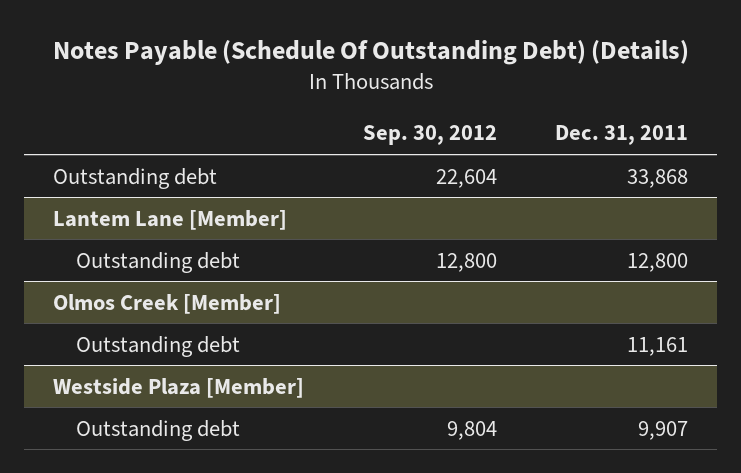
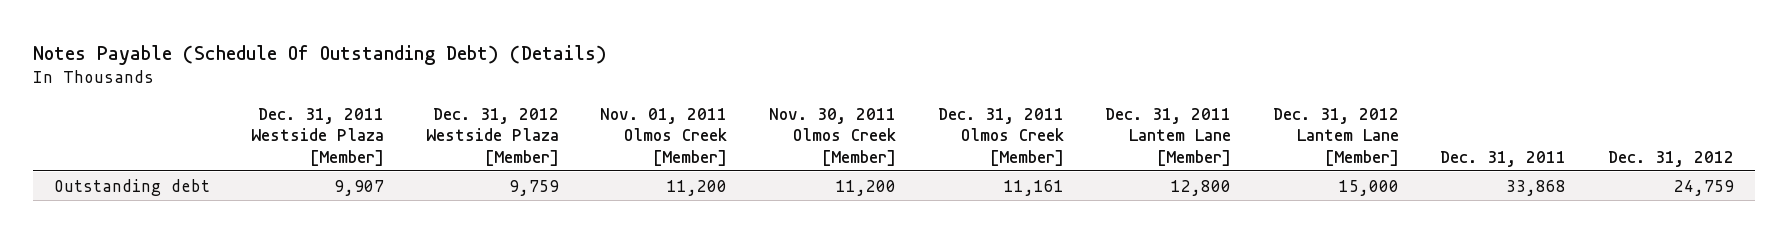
[362,125,497,146] Sep. 30, 2012 -> none
none -> [251,107,385,166] Dec. 31, 2011 Westside Plaza [Member]
none -> [425,107,559,166] Dec. 31, 2012 Westside Plaza [Member]
none -> [600,107,728,166] Nov. 01, 2011 Olmos Creek [Member]
none -> [769,107,897,166] Nov. 30, 2011 Olmos Creek [Member]
none -> [937,107,1064,166] Dec. 31, 2011 Olmos Creek [Member]
none -> [1105,107,1232,166] Dec. 31, 2011 Lantem Lane [Member]
none -> [1272,107,1399,166] Dec. 31, 2012 Lantem Lane [Member]
none -> [1607,150,1734,167] Dec. 31, 2012
[53,209,288,230] Lantem Lane [Member] -> none
[75,251,240,273] Outstanding debt -> none
[53,293,282,314] Olmos Creek [Member] -> none
[75,335,240,357] Outstanding debt -> none
[53,377,305,398] Westside Plaza [Member] -> none
[75,419,240,441] Outstanding debt -> none

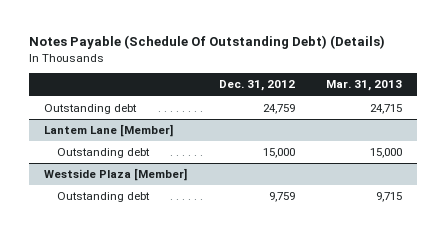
[251,107,385,166] Dec. 31, 2011 Westside Plaza [Member] -> none
[425,107,559,166] Dec. 31, 2012 Westside Plaza [Member] -> none
[600,107,728,166] Nov. 01, 2011 Olmos Creek [Member] -> none
[769,107,897,166] Nov. 30, 2011 Olmos Creek [Member] -> none
[937,107,1064,166] Dec. 31, 2011 Olmos Creek [Member] -> none
[1105,107,1232,166] Dec. 31, 2011 Lantem Lane [Member] -> none
[1272,107,1399,166] Dec. 31, 2012 Lantem Lane [Member] -> none
[1440,150,1567,167] Dec. 31, 2011 -> none
none -> [325,80,402,92] Mar. 31, 2013
none -> [44,124,174,138] Lantem Lane [Member]
none -> [56,148,150,159] Outstanding debt
none -> [44,168,188,182] Westside Plaza [Member]
none -> [56,192,150,203] Outstanding debt

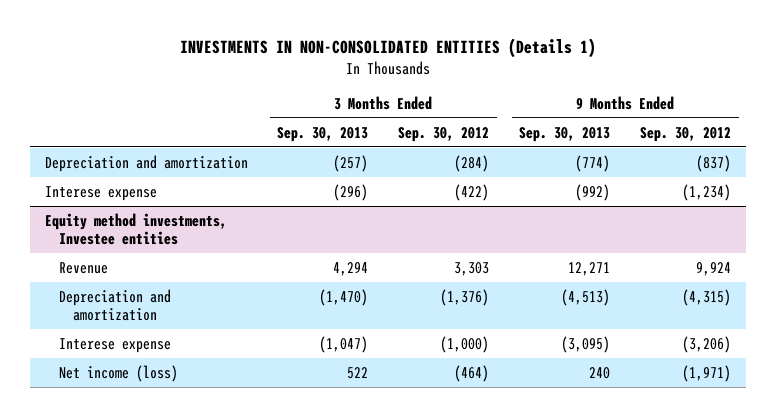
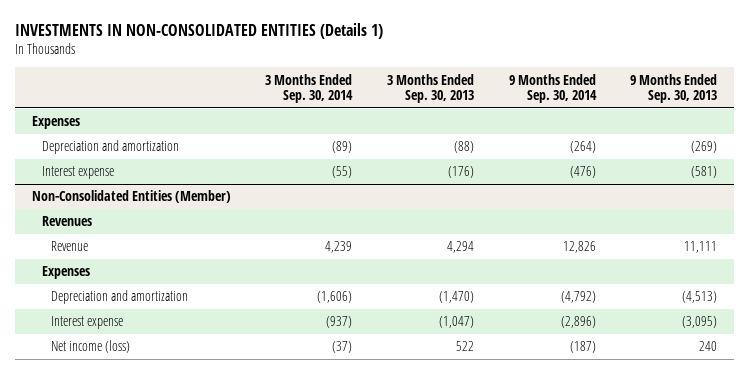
[398,126,490,142] Sep. 30, 2012 -> none
[640,126,732,142] Sep. 30, 2012 -> none
none -> [265,73,354,104] 3 Months Ended Sep. 30, 2014
none -> [508,73,597,104] 9 Months Ended Sep. 30, 2014
[44,212,227,246] Equity method investments, Investee entities -> none
none -> [31,116,80,130] Expenses
[333,154,369,172] (257) -> [453,141,474,154] (88)
[575,154,611,172] (774) -> [691,141,718,154] (269)
[44,185,157,201] Interese expense -> [41,166,114,180] Interest expense
[333,183,369,201] (296) -> [447,166,474,179] (176)
[575,183,611,201] (992) -> [691,166,718,179] (581)
none -> [31,190,231,204] Non-Consolidated Entities (Member)
none -> [41,216,92,227] Revenues
[568,261,611,276] 12,271 -> [684,241,718,254] 11,111
none -> [41,266,90,280] Expenses
[58,337,171,353] Interese expense -> [51,316,124,330] Interest expense

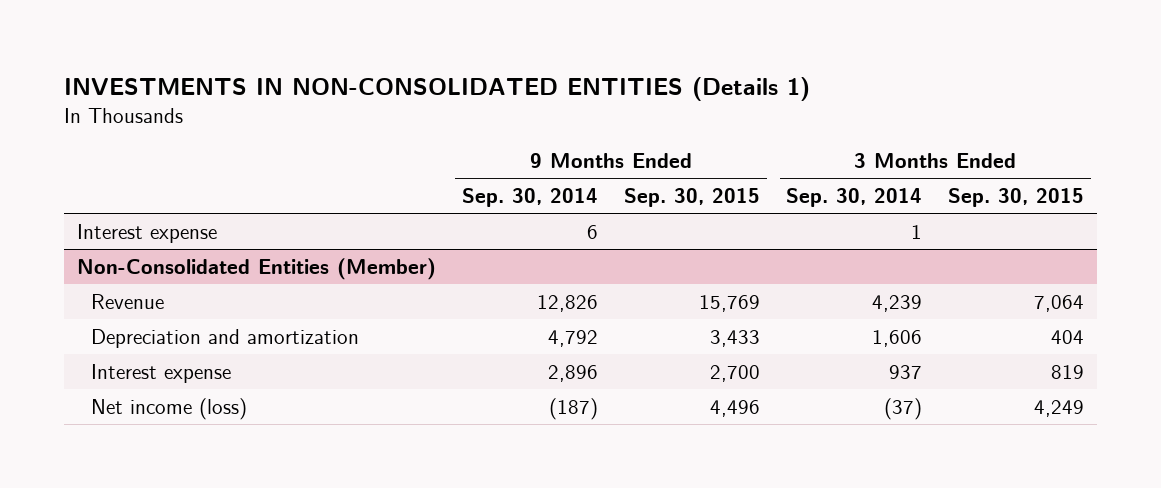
[386,73,474,104] 3 Months Ended Sep. 30, 2013 -> none
[630,73,718,104] 9 Months Ended Sep. 30, 2013 -> none
none -> [624,187,761,207] Sep. 30, 2015
none -> [948,187,1085,207] Sep. 30, 2015
[31,116,80,130] Expenses -> none
[41,140,179,155] Depreciation and amortization -> none
[332,166,353,179] (55) -> [911,224,923,239] 1
[569,166,596,179] (476) -> [586,224,598,239] 6
[41,216,92,227] Revenues -> none
[41,266,90,280] Expenses -> none
[317,291,353,304] (1,606) -> [872,329,923,347] 1,606
[560,291,596,304] (4,792) -> [547,329,598,347] 4,792
[326,316,353,329] (937) -> [889,364,923,379] 937
[560,316,596,329] (2,896) -> [547,364,598,382] 2,896

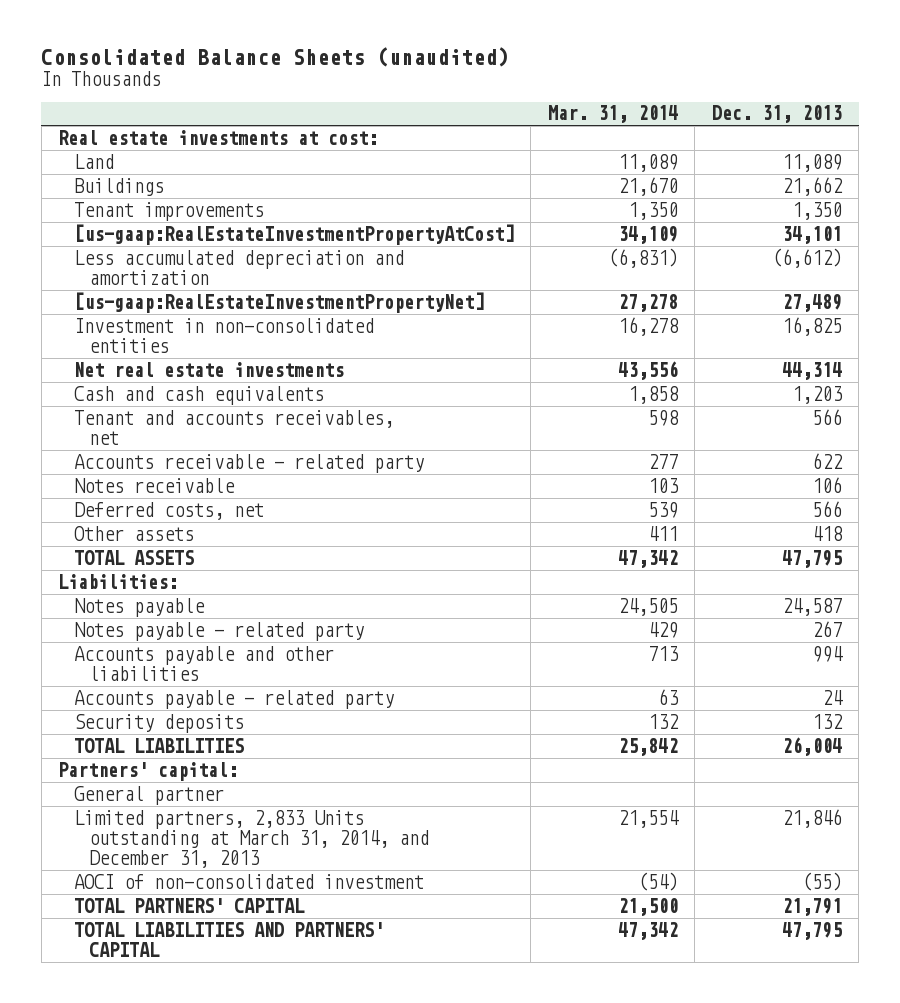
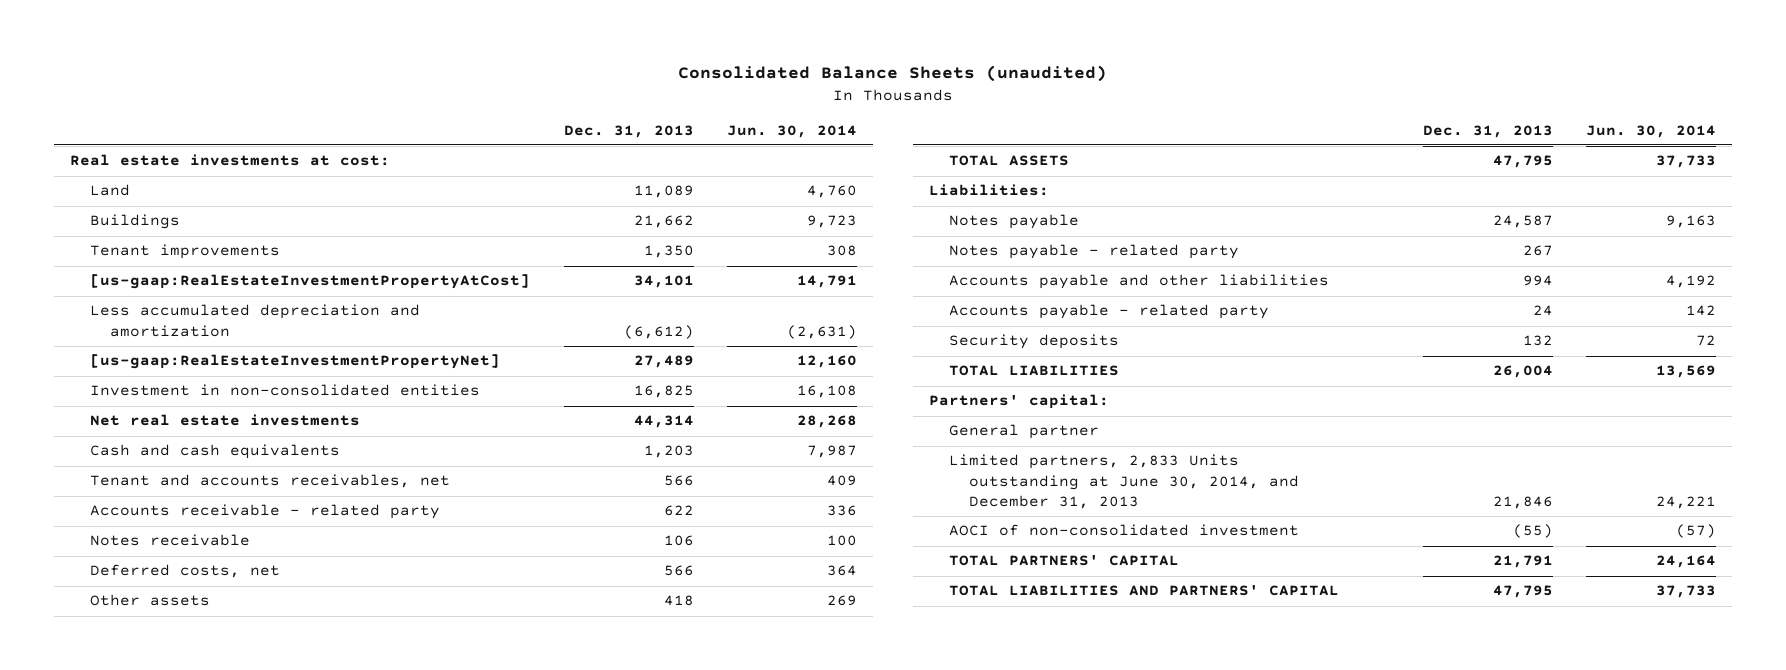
[547,105,678,124] Mar. 31, 2014 -> none
none -> [726,124,857,138] Jun. 30, 2014
[73,809,430,868] Limited partners, 2,833 Units outstanding at March 31, 2014, and December 31, 2013 -> [949,454,1300,509] Limited partners, 2,833 Units outstanding at June 30, 2014, and December 31, 2013

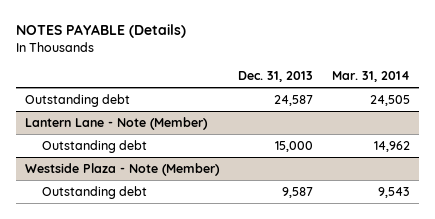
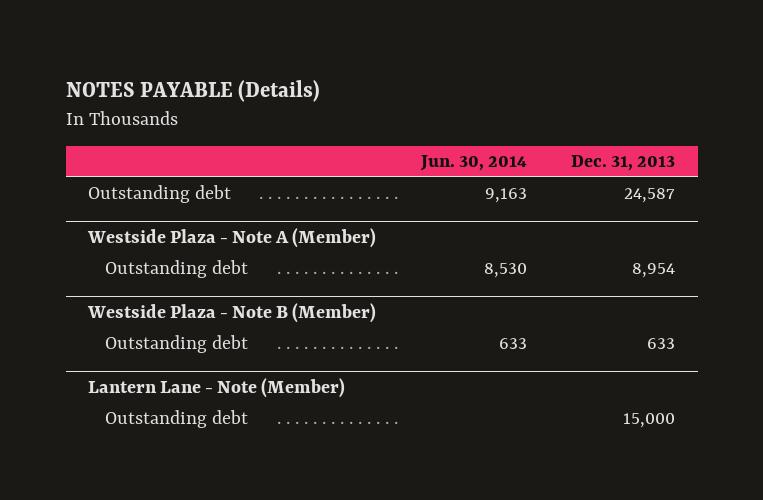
[332,71,411,83] Mar. 31, 2014 -> none
none -> [419,154,527,171] Jun. 30, 2014
none -> [86,228,376,249] Westside Plaza - Note A (Member)
none -> [105,260,249,279] Outstanding debt
none -> [86,303,376,324] Westside Plaza - Note B (Member)
none -> [105,335,249,354] Outstanding debt
[25,163,221,177] Westside Plaza - Note (Member) -> none
[42,186,148,200] Outstanding debt -> none

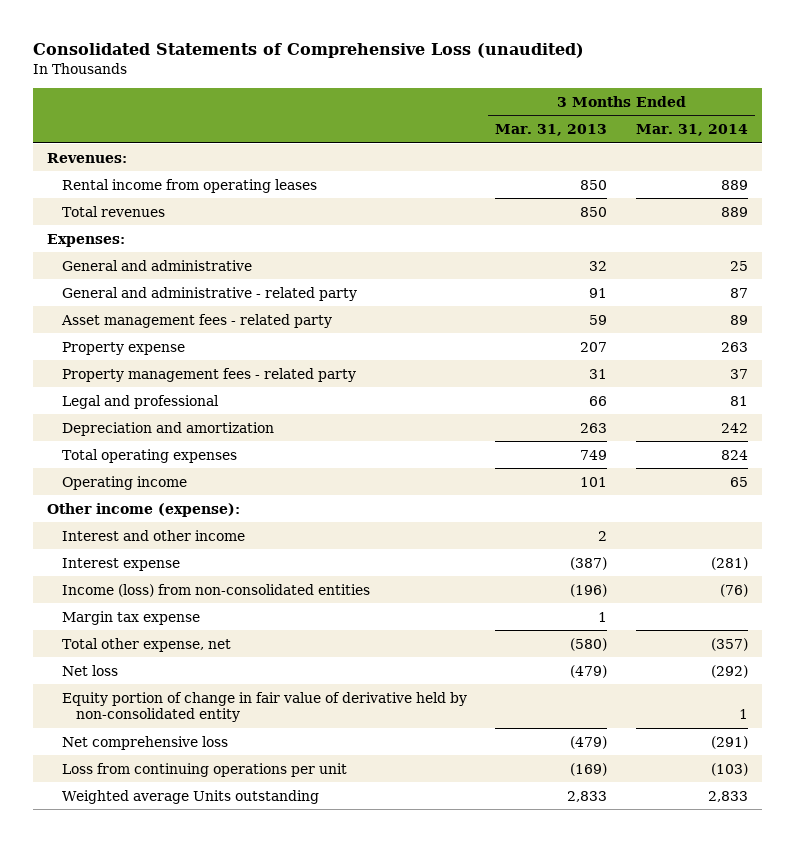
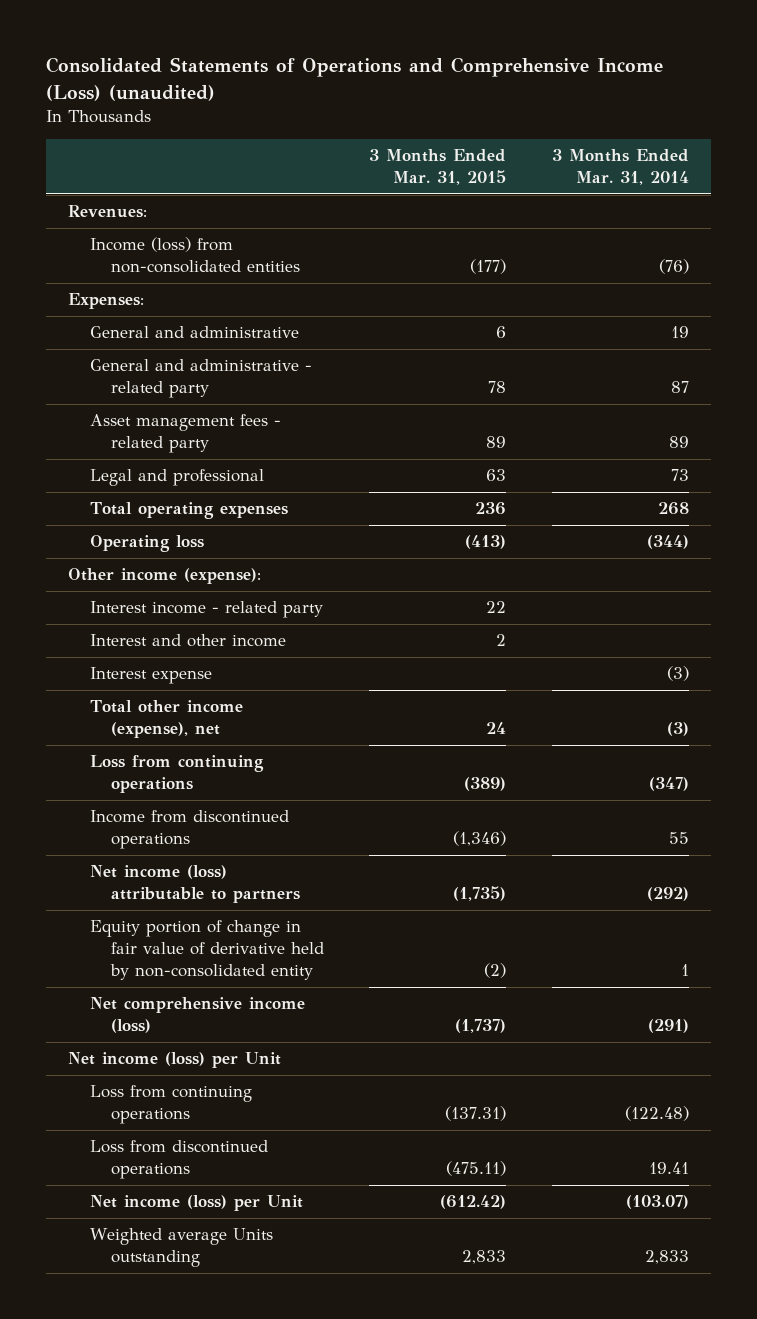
[32,42,584,58] Consolidated Statements of Comprehensive Loss (unaudited) -> [45,57,663,101] Consolidated Statements of Operations and Comprehensive Income (Loss) (unaudited)
[495,124,608,137] Mar. 31, 2013 -> none
none -> [369,149,507,186] 3 Months Ended Mar. 31, 2015
[61,178,317,193] Rental income from operating leases -> none
[61,205,165,217] Total revenues -> none
[61,583,370,597] Income (loss) from non-consolidated entities -> [89,237,300,274] Income (loss) from non-consolidated entities
[729,260,748,271] 25 -> [670,326,689,339] 19
[61,341,185,355] Property expense -> none
[61,367,356,382] Property management fees - related party -> none
[61,421,274,436] Depreciation and amortization -> none
[729,395,748,406] 81 -> [670,469,689,482] 73
[720,449,748,460] 824 -> [657,502,689,516] 268
[61,475,187,490] Operating income -> [89,535,204,553] Operating loss
[729,476,748,487] 65 -> [646,535,689,550] (344)
none -> [89,601,323,619] Interest income - related party
[61,610,200,625] Margin tax expense -> none
[710,556,748,570] (281) -> [666,666,689,682] (3)
[61,637,231,652] Total other expense, net -> [89,700,243,739] Total other income (expense), net
[710,637,748,651] (357) -> [666,722,689,737] (3)
none -> [89,755,264,794] Loss from continuing operations
none -> [89,810,289,850] Income from discontinued operations
[61,664,118,676] Net loss -> [89,865,300,904] Net income (loss) attributable to partners
[61,735,228,750] Net comprehensive loss -> [89,997,305,1034] Net comprehensive income (loss)
none -> [68,1052,282,1069] Net income (loss) per Unit
none -> [89,1085,252,1125] Loss from continuing operations
none -> [89,1140,268,1180] Loss from discontinued operations
[61,762,347,777] Loss from continuing operations per unit -> [89,1195,303,1212] Net income (loss) per Unit
[710,762,748,776] (103) -> [625,1195,689,1210] (103.07)

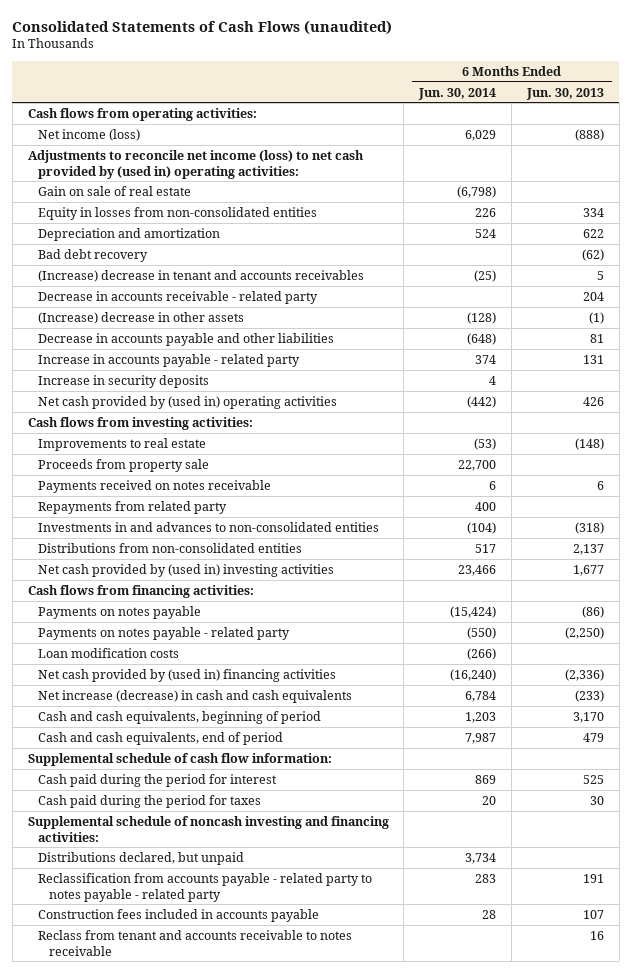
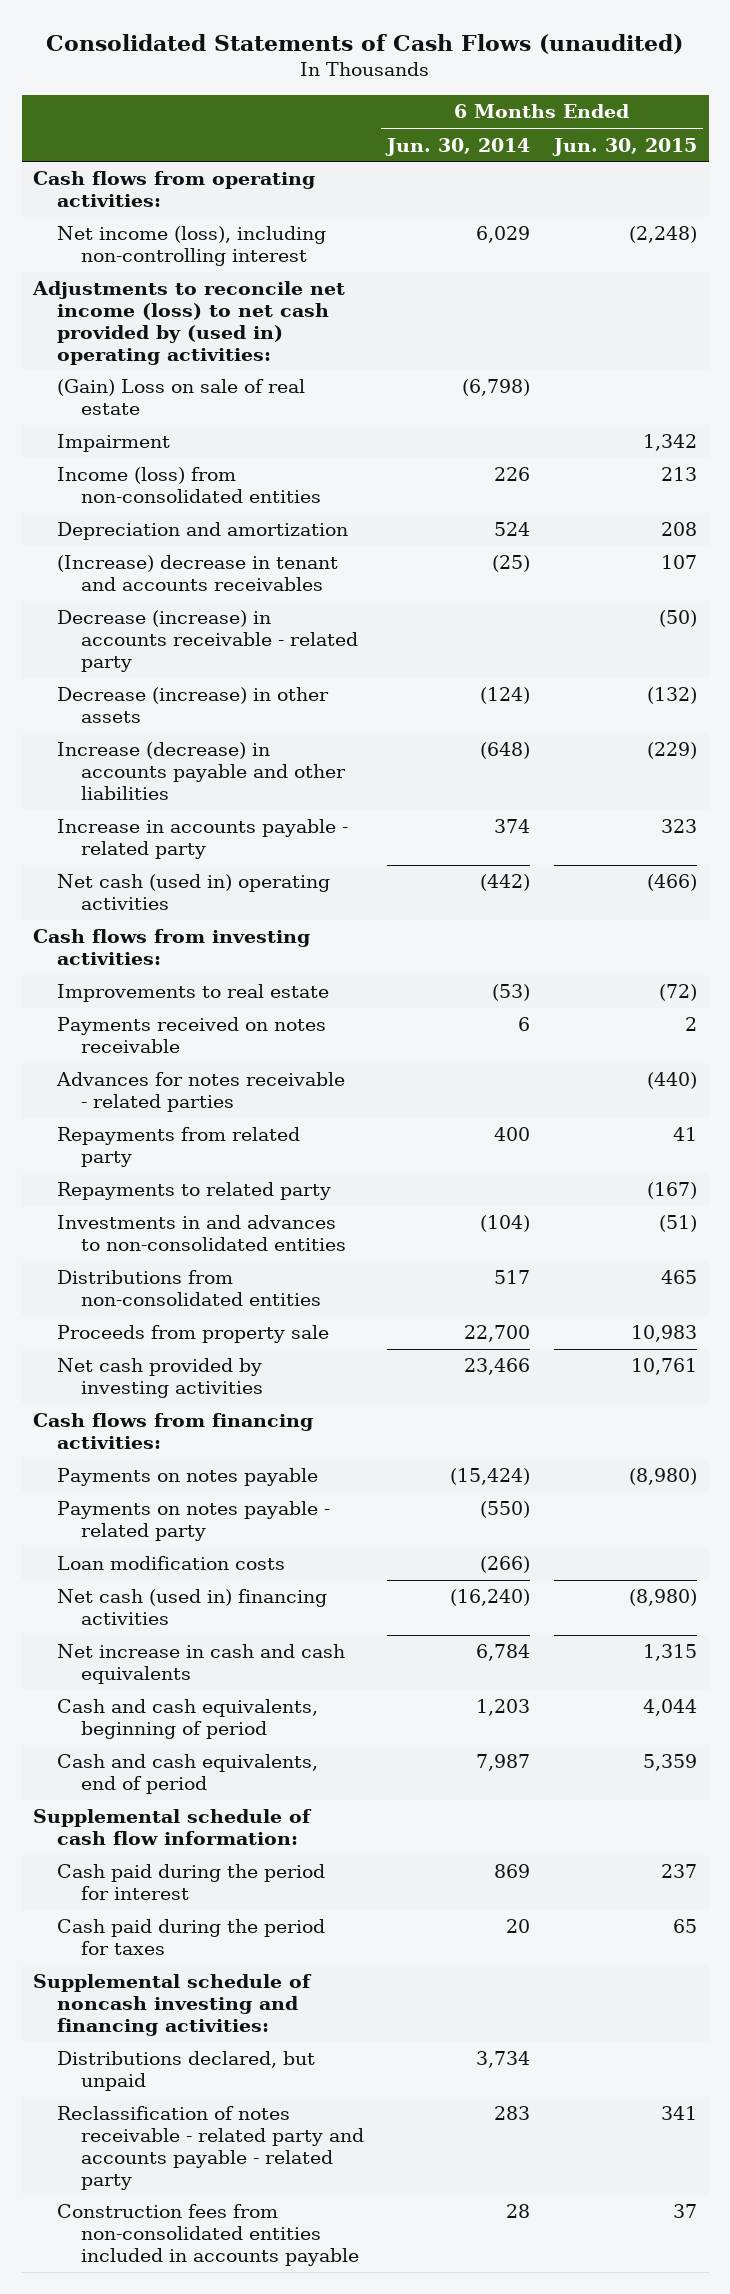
[526,87,605,100] Jun. 30, 2013 -> none
none -> [552,137,698,156] Jun. 30, 2015
[38,128,141,141] Net income (loss) -> [57,226,327,267] Net income (loss), including non-controlling interest
[38,185,192,196] Gain on sale of real estate -> [57,379,306,416] (Gain) Loss on sale of real estate
none -> [57,434,171,453] Impairment
[38,206,318,220] Equity in losses from non-consolidated entities -> [57,467,321,504] Income (loss) from non-consolidated entities
[38,248,149,262] Bad debt recovery -> none
[38,290,319,304] Decrease in accounts receivable - related party -> [57,610,358,672] Decrease (increase) in accounts receivable - related party
[38,311,245,324] (Increase) decrease in other assets -> [57,687,330,724] Decrease (increase) in other assets
[467,311,497,324] (128) -> [480,687,531,705] (124)
[38,332,335,346] Decrease in accounts payable and other liabilities -> [57,742,346,800] Increase (decrease) in accounts payable and other liabilities
[38,374,210,388] Increase in security deposits -> none
[38,395,338,409] Net cash provided by (used in) operating activities -> [57,874,331,911] Net cash (used in) operating activities
none -> [56,1072,346,1113] Advances for notes receivable - related parties
none -> [57,1182,332,1201] Repayments to related party
[38,458,210,472] Proceeds from property sale -> [57,1325,330,1344] Proceeds from property sale
[38,563,335,577] Net cash provided by (used in) investing activities -> [57,1358,263,1399] Net cash provided by investing activities
[38,668,337,682] Net cash provided by (used in) financing activities -> [57,1589,328,1626] Net cash (used in) financing activities
[38,689,353,703] Net increase (decrease) in cash and cash equivalents -> [57,1644,346,1685] Net increase in cash and cash equivalents
[38,929,353,956] Reclass from tenant and accounts receivable to notes receivable -> none
[38,872,373,902] Reclassification from accounts payable - related party to notes payable - related party -> [57,2106,364,2190] Reclassification of notes receivable - related party and accounts payable - related party
[38,908,320,922] Construction fees included in accounts payable -> [57,2204,359,2266] Construction fees from non-consolidated entities included in accounts payable

